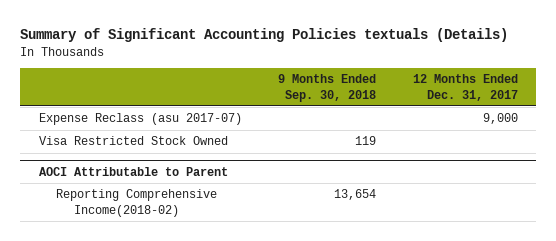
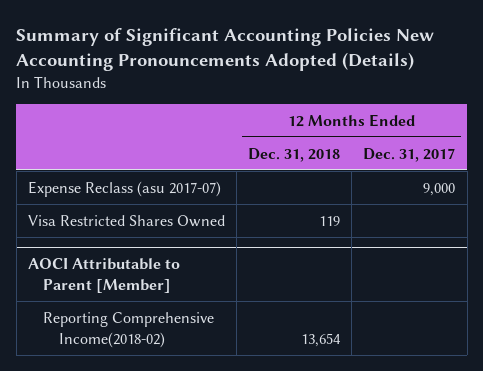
[20,28,509,43] Summary of Significant Accounting Policies textuals (Details) -> [16,28,435,72] Summary of Significant Accounting Policies New Accounting Pronouncements Adopted (Details)
[278,74,377,102] 9 Months Ended Sep. 30, 2018 -> none
none -> [248,147,341,162] Dec. 31, 2018
[38,136,228,146] Visa Restricted Stock Owned -> [27,214,225,227] Visa Restricted Shares Owned
[38,166,228,176] AOCI Attributable to Parent -> [27,258,180,293] AOCI Attributable to Parent [Member]

